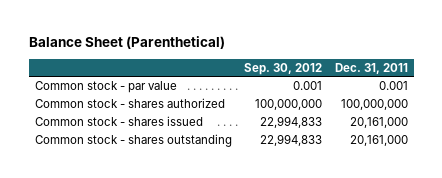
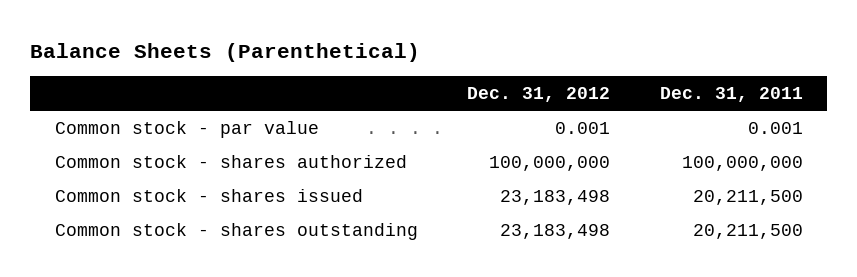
[28,35,225,49] Balance Sheet (Parenthetical) -> [30,43,421,63] Balance Sheets (Parenthetical)
[244,62,323,75] Sep. 30, 2012 -> none
none -> [467,87,611,103] Dec. 31, 2012
[349,117,408,129] 20,161,000 -> [692,189,803,205] 20,211,500
[349,135,408,147] 20,161,000 -> [692,223,803,239] 20,211,500

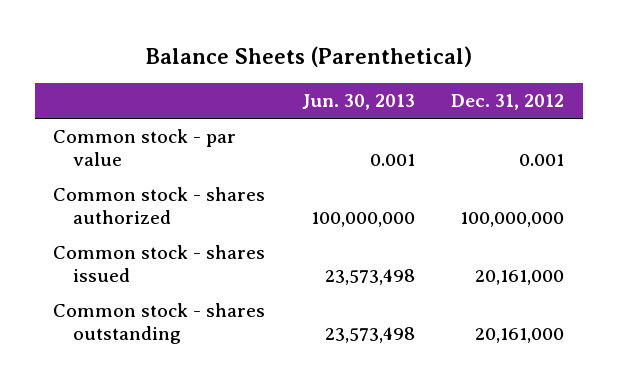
[659,87,803,103] Dec. 31, 2011 -> none
none -> [301,94,415,111] Jun. 30, 2013
[500,189,611,205] 23,183,498 -> [475,270,565,286] 20,161,000
[500,223,611,239] 23,183,498 -> [475,328,565,344] 20,161,000

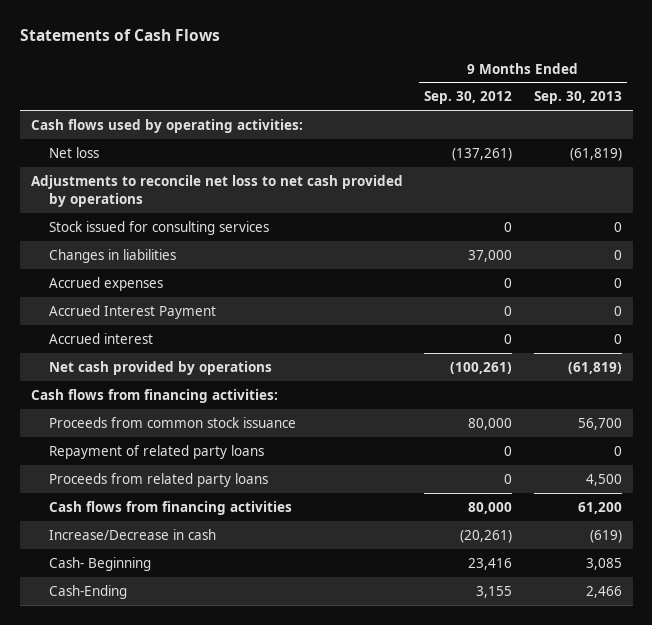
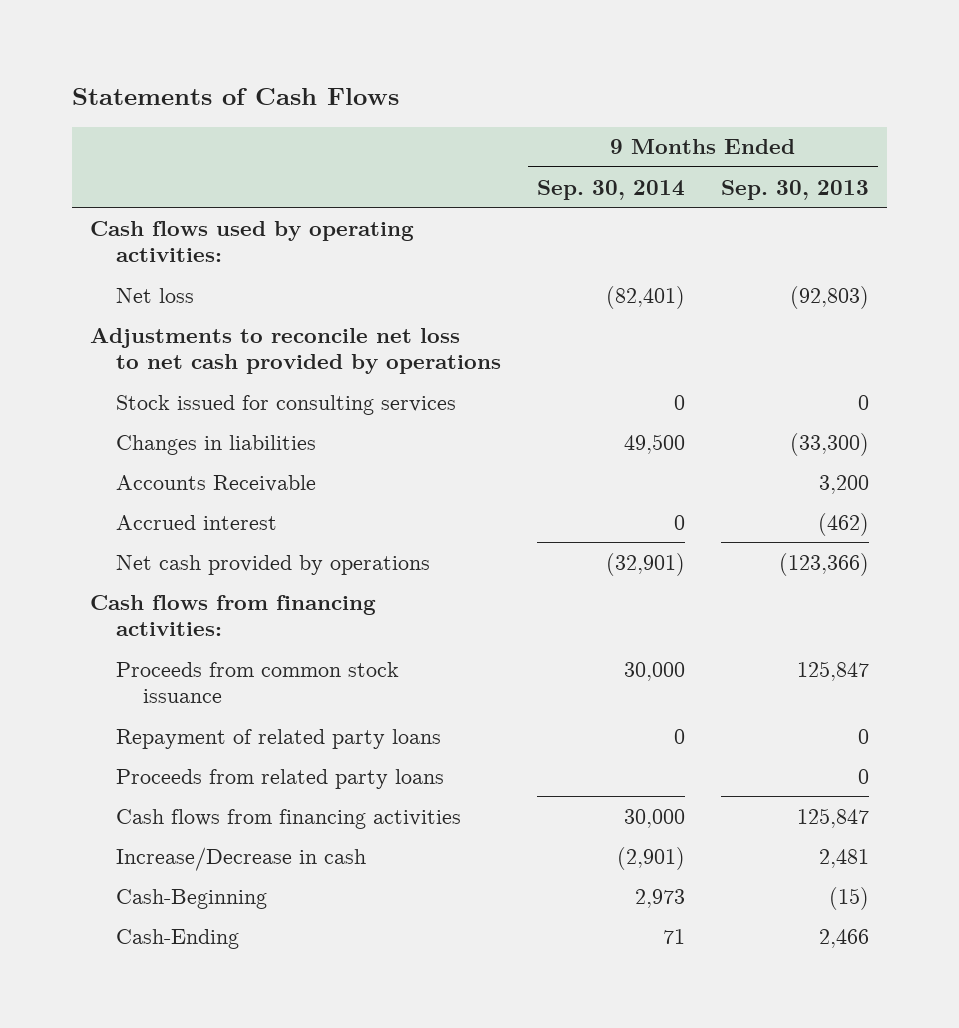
[424,91,513,105] Sep. 30, 2012 -> none
none -> [537,179,686,200] Sep. 30, 2014
[569,147,622,161] (61,819) -> [790,285,870,309] (92,803)
[48,276,163,291] Accrued expenses -> none
[48,304,216,319] Accrued Interest Payment -> none
[613,249,622,260] 0 -> [790,432,870,456] (33,300)
none -> [116,474,317,492] Accounts Receivable
[613,333,622,344] 0 -> [818,512,870,536] (462)
[567,361,622,374] (61,819) -> [779,552,870,576] (123,366)
[577,417,622,430] 56,700 -> [797,660,870,681] 125,847
[585,473,622,486] 4,500 -> [858,768,870,784] 0
[577,501,622,514] 61,200 -> [797,807,870,828] 125,847
[589,529,622,543] (619) -> [819,848,870,868] 2,481
[48,556,151,571] Cash- Beginning -> [116,888,268,909] Cash-Beginning
[585,557,622,570] 3,085 -> [829,886,870,910] (15)

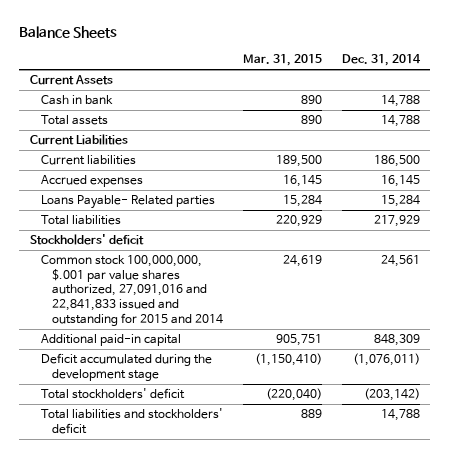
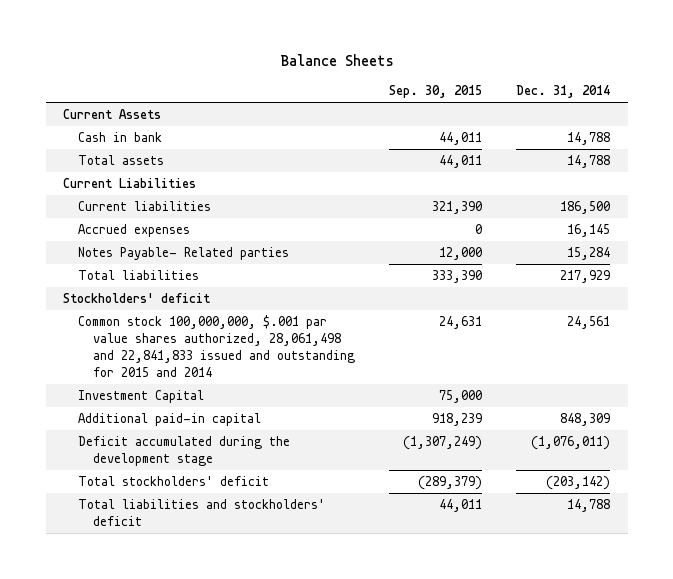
[243,54,323,67] Mar. 31, 2015 -> none
none -> [389,85,483,99] Sep. 30, 2015
[40,195,215,210] Loans Payable- Related parties -> [77,247,289,261] Notes Payable- Related parties
[40,255,223,326] Common stock 100,000,000, $.001 par value shares authorized, 27,091,016 and 22,841,833 issued and outstanding for 2015 and 2014 -> [77,315,355,378] Common stock 100,000,000, $.001 par value shares authorized, 28,061,498 and 22,841,833 issued and outstanding for 2015 and 2014
none -> [77,390,204,404] Investment Capital

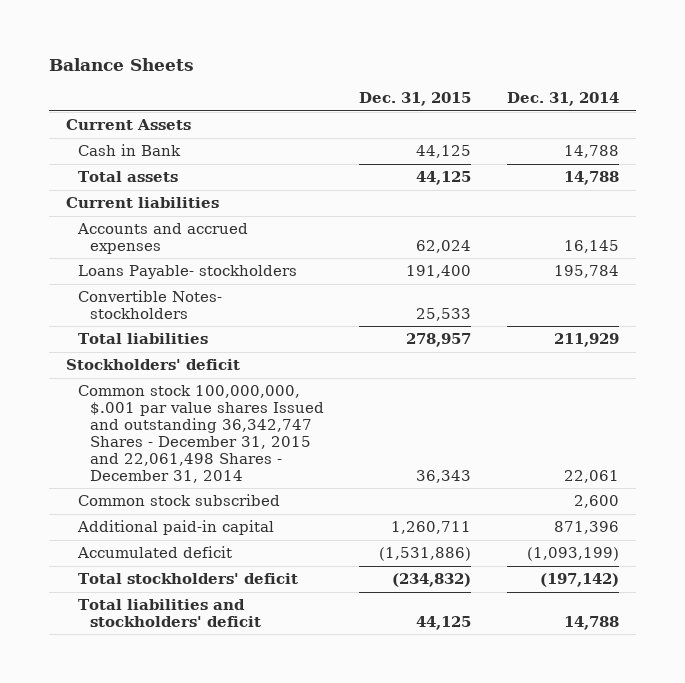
[389,85,483,99] Sep. 30, 2015 -> none
none -> [359,91,472,106] Dec. 31, 2015
[77,132,162,143] Cash in bank -> [78,143,182,156] Cash in Bank
[77,201,211,212] Current liabilities -> none
[77,247,289,261] Notes Payable- Related parties -> none
[62,178,196,189] Current Liabilities -> [66,196,220,208] Current liabilities
[77,224,190,238] Accrued expenses -> [77,222,249,254] Accounts and accrued expenses
none -> [78,264,298,279] Loans Payable- stockholders
none -> [78,289,223,319] Convertible Notes- stockholders
[560,270,611,284] 217,929 -> [553,332,619,347] 211,929
[77,390,204,404] Investment Capital -> none
[77,315,355,378] Common stock 100,000,000, $.001 par value shares authorized, 28,061,498 and 22,841,833 issued and outstanding for 2015 and 2014 -> [78,384,324,483] Common stock 100,000,000, $.001 par value shares Issued and outstanding 36,342,747 Shares - December 31, 2015 and 22,061,498 Shares - December 31, 2014
[567,316,611,330] 24,561 -> [563,469,619,483] 22,061
none -> [78,493,281,506] Common stock subscribed
[560,413,611,427] 848,309 -> [553,520,619,534] 871,396
[77,436,290,467] Deficit accumulated during the development stage -> [77,545,233,558] Accumulated deficit
[531,436,611,451] (1,076,011) -> [526,546,619,561] (1,093,199)
[546,476,611,491] (203,142) -> [539,572,619,587] (197,142)

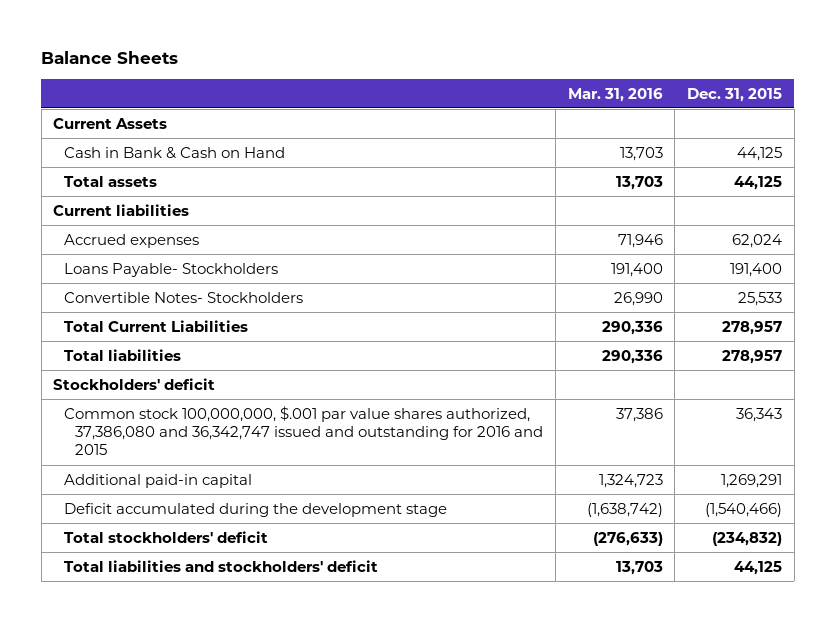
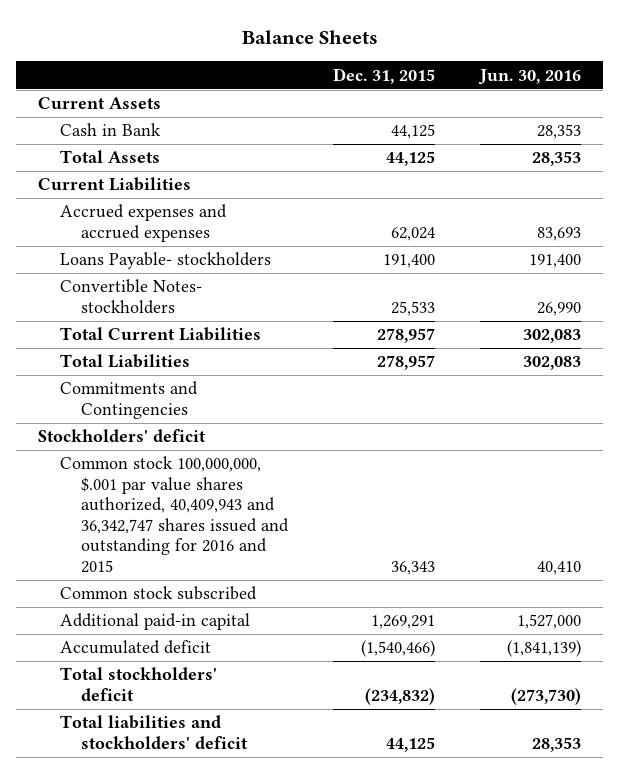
[567,87,663,102] Mar. 31, 2016 -> none
none -> [477,68,581,85] Jun. 30, 2016
[64,146,286,159] Cash in Bank & Cash on Hand -> [59,123,161,137] Cash in Bank
[64,175,158,187] Total assets -> [59,150,160,164] Total Assets
[53,203,190,216] Current liabilities -> [38,177,192,192] Current Liabilities
[64,233,200,248] Accrued expenses -> [59,204,227,242] Accrued expenses and accrued expenses
[64,262,279,277] Loans Payable- Stockholders -> [59,252,271,270] Loans Payable- stockholders
[64,291,304,303] Convertible Notes- Stockholders -> [59,279,202,314] Convertible Notes- stockholders
[64,348,182,361] Total liabilities -> [59,354,190,369] Total Liabilities
none -> [59,381,198,419] Commitments and Contingencies
[64,405,544,456] Common stock 100,000,000, $.001 par value shares authorized, 37,386,080 and 36,342,747 issued and outstanding for 2016 and 2015 -> [59,456,290,573] Common stock 100,000,000, $.001 par value shares authorized, 40,409,943 and 36,342,747 shares issued and outstanding for 2016 and 2015
none -> [59,586,257,601] Common stock subscribed
[64,502,448,517] Deficit accumulated during the development stage -> [59,640,211,655] Accumulated deficit

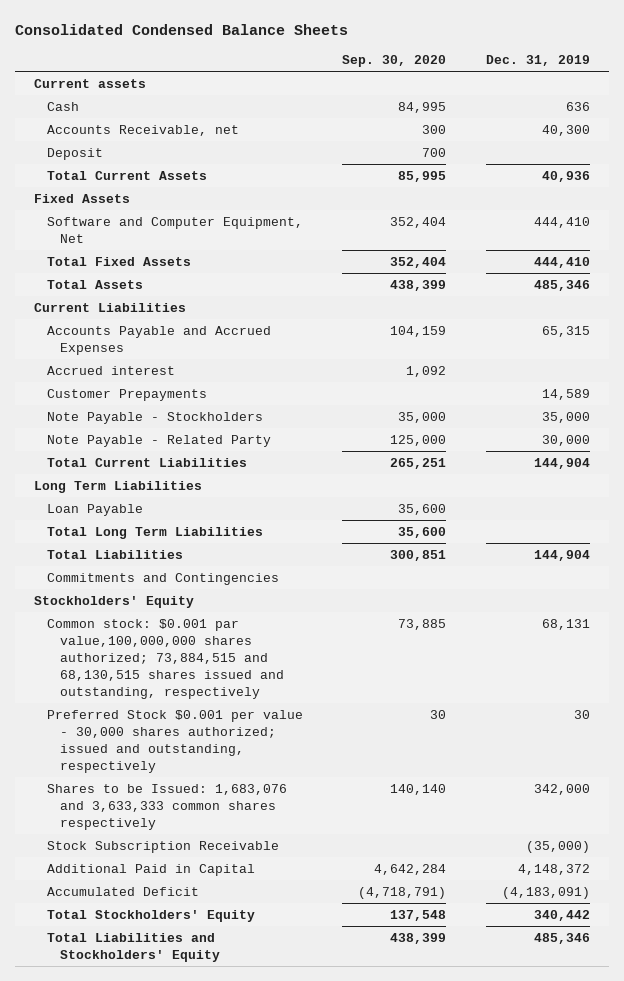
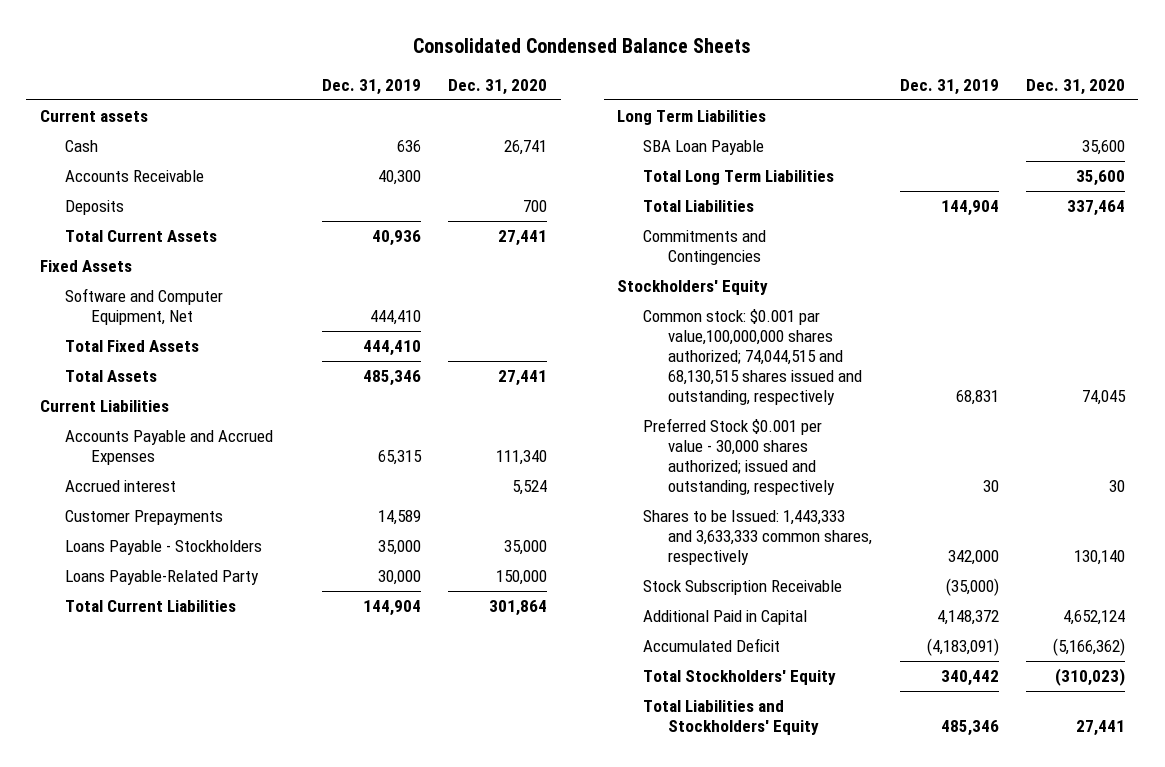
[342,55,447,68] Sep. 30, 2020 -> none
none -> [448,79,548,96] Dec. 31, 2020
[47,124,240,136] Accounts Receivable, net -> [65,169,205,182] Accounts Receivable
[47,147,104,160] Deposit -> [65,199,125,215] Deposits
[47,411,264,424] Note Payable - Stockholders -> [65,539,263,555] Loans Payable - Stockholders
[47,434,272,447] Note Payable - Related Party -> [65,569,260,585] Loans Payable-Related Party
[47,503,144,516] Loan Payable -> [642,139,764,155] SBA Loan Payable
[47,618,285,699] Common stock: $0.001 par value,100,000,000 shares authorized; 73,884,515 and 68,130,515 shares issued and outstanding, respectively -> [642,308,863,406] Common stock: $0.001 par value,100,000,000 shares authorized; 74,044,515 and 68,130,515 shares issued and outstanding, respectively
[541,618,590,630] 68,131 -> [955,390,999,406] 68,831
[47,783,288,830] Shares to be Issued: 1,683,076 and 3,633,333 common shares respectively -> [642,509,873,566] Shares to be Issued: 1,443,333 and 3,633,333 common shares, respectively

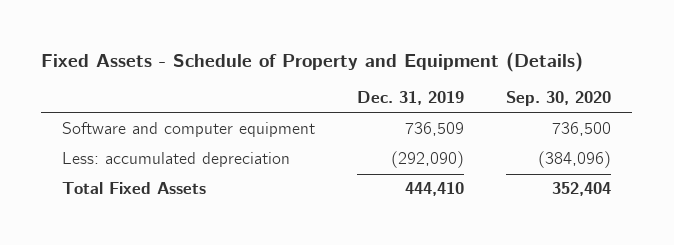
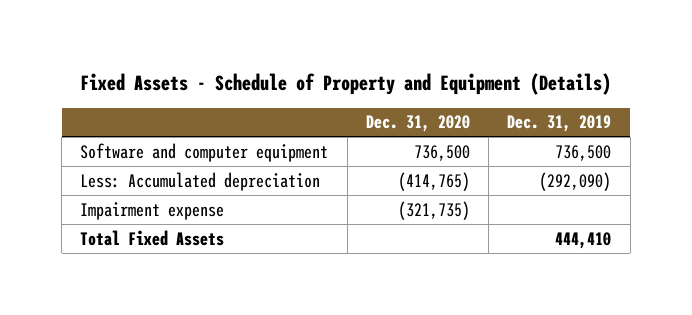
[506,91,612,107] Sep. 30, 2020 -> none
none -> [365,115,470,133] Dec. 31, 2020
[405,122,465,137] 736,509 -> [555,144,612,161] 736,500
[62,152,291,168] Less: accumulated depreciation -> [80,171,321,191] Less: Accumulated depreciation
none -> [80,201,225,220] Impairment expense

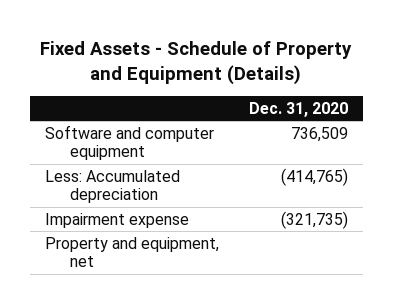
[507,115,612,133] Dec. 31, 2019 -> none
[413,144,470,161] 736,500 -> [290,126,348,142] 736,509
[80,229,225,246] Total Fixed Assets -> [45,236,220,268] Property and equipment, net

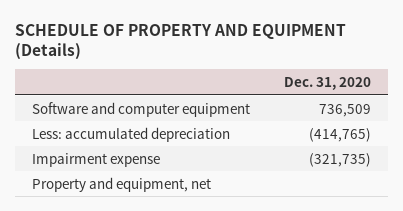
[40,41,353,86] Fixed Assets - Schedule of Property and Equipment (Details) -> [14,23,346,61] SCHEDULE OF PROPERTY AND EQUIPMENT (Details)
[45,169,181,204] Less: Accumulated depreciation -> [32,126,231,142] Less: accumulated depreciation

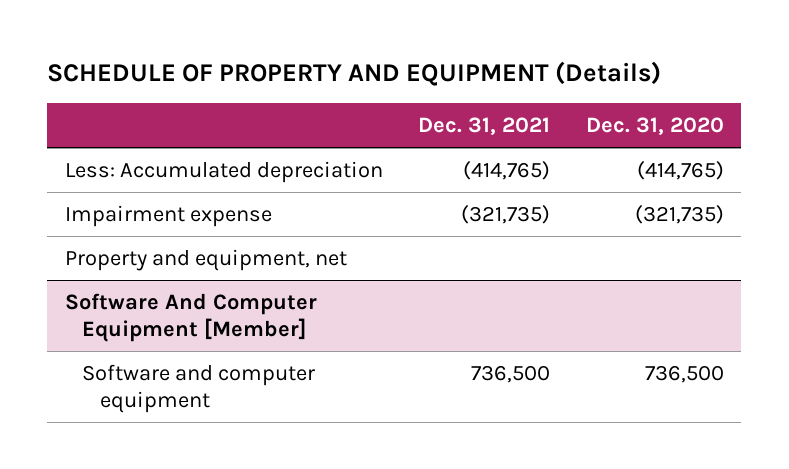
none -> [418,117,551,136] Dec. 31, 2021
[32,101,251,117] Software and computer equipment -> none
[32,126,231,142] Less: accumulated depreciation -> [64,160,383,183] Less: Accumulated depreciation
none -> [64,292,317,343] Software And Computer Equipment [Member]
none -> [82,363,316,414] Software and computer equipment

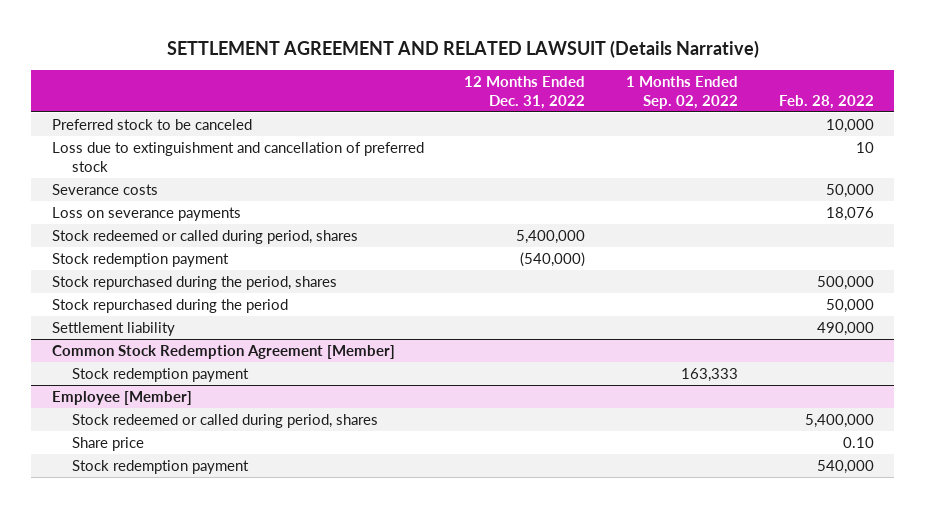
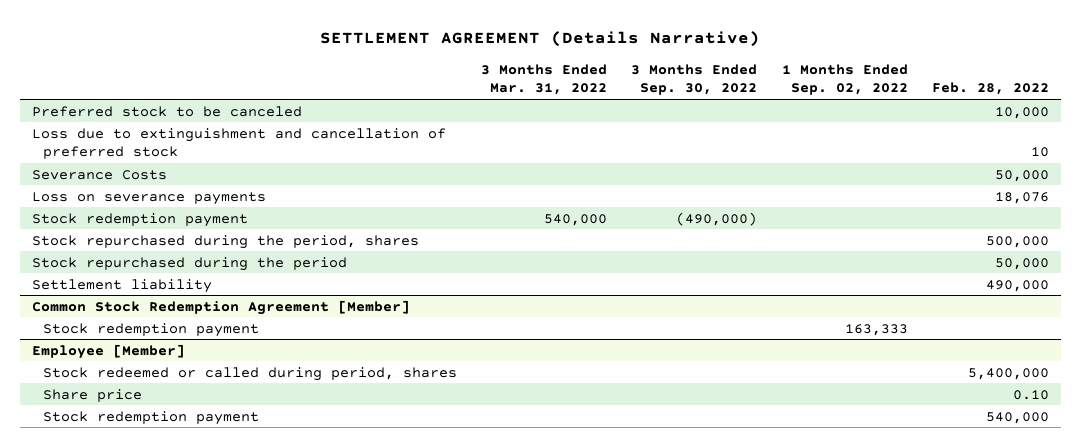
[166,39,759,58] SETTLEMENT AGREEMENT AND RELATED LAWSUIT (Details Narrative) -> [320,31,761,48] SETTLEMENT AGREEMENT (Details Narrative)
[464,75,586,109] 12 Months Ended Dec. 31, 2022 -> none
none -> [480,64,607,96] 3 Months Ended Mar. 31, 2022
none -> [631,64,758,96] 3 Months Ended Sep. 30, 2022
[51,183,158,195] Severance costs -> [31,169,167,180] Severance Costs
[51,229,358,244] Stock redeemed or called during period, shares -> none

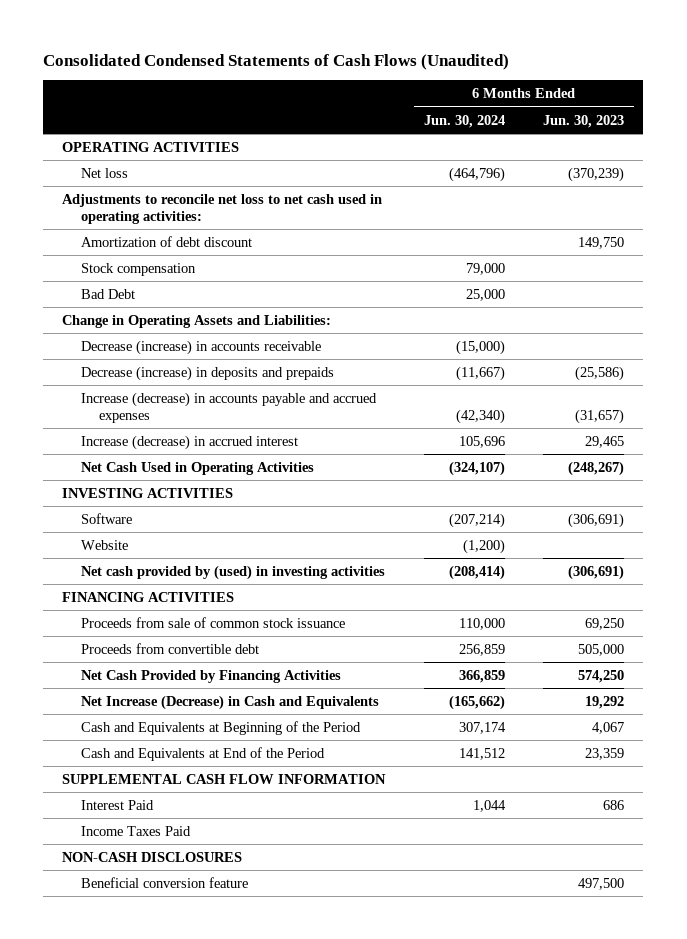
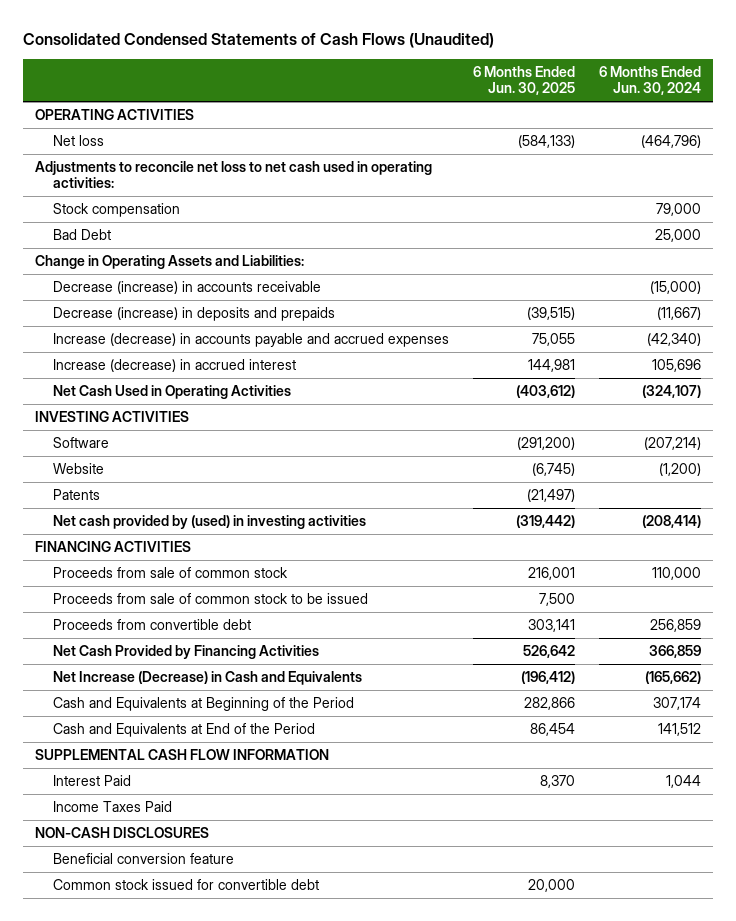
[543,114,625,128] Jun. 30, 2023 -> none
none -> [472,65,575,96] 6 Months Ended Jun. 30, 2025
[80,235,252,247] Amortization of debt discount -> none
none -> [52,489,100,501] Patents
[80,616,345,628] Proceeds from sale of common stock issuance -> [52,567,288,579] Proceeds from sale of common stock
none -> [52,593,368,605] Proceeds from sale of common stock to be issued
none -> [52,879,319,891] Common stock issued for convertible debt

